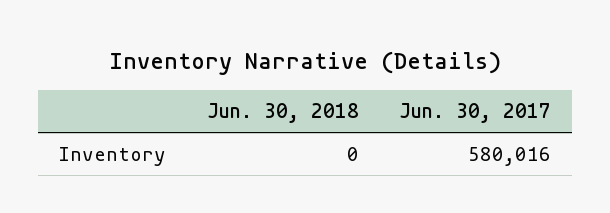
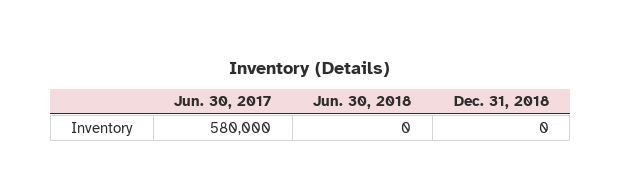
[108,51,501,76] Inventory Narrative (Details) -> [228,60,390,77] Inventory (Details)
none -> [453,96,549,110] Dec. 31, 2018
[468,147,552,167] 580,016 -> [210,121,272,135] 580,000

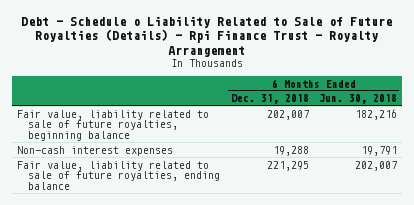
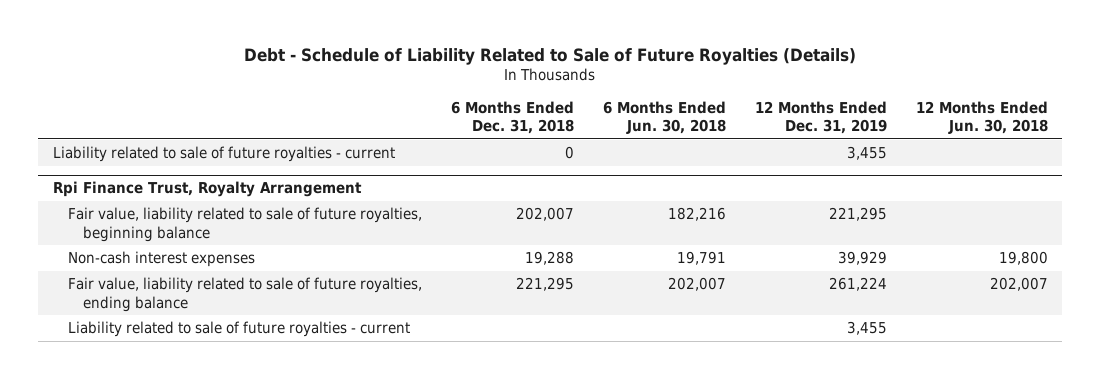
[20,16,392,57] Debt - Schedule o Liability Related to Sale of Future Royalties (Details) - Rpi Finance Trust - Royalty Arrangement -> [244,47,857,65] Debt - Schedule of Liability Related to Sale of Future Royalties (Details)
none -> [754,100,887,135] 12 Months Ended Dec. 31, 2019
none -> [915,100,1048,135] 12 Months Ended Jun. 30, 2018
none -> [52,146,395,163] Liability related to sale of future royalties - current
none -> [52,181,362,198] Rpi Finance Trust, Royalty Arrangement
none -> [67,321,410,338] Liability related to sale of future royalties - current

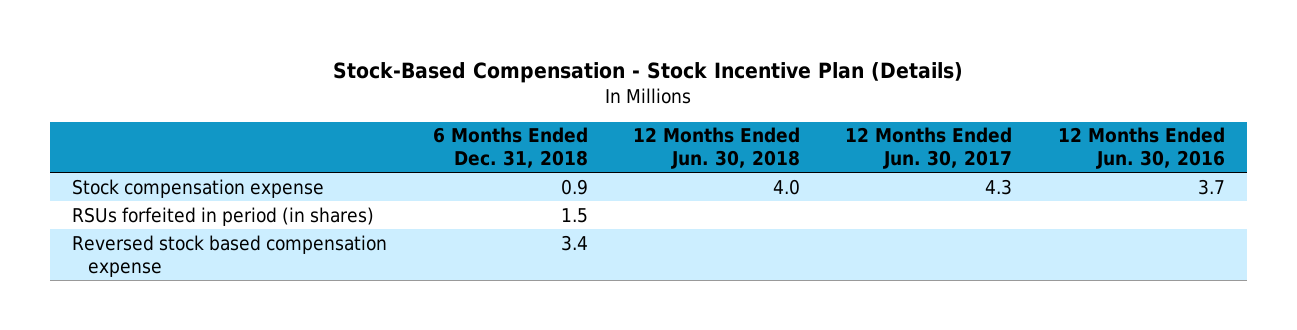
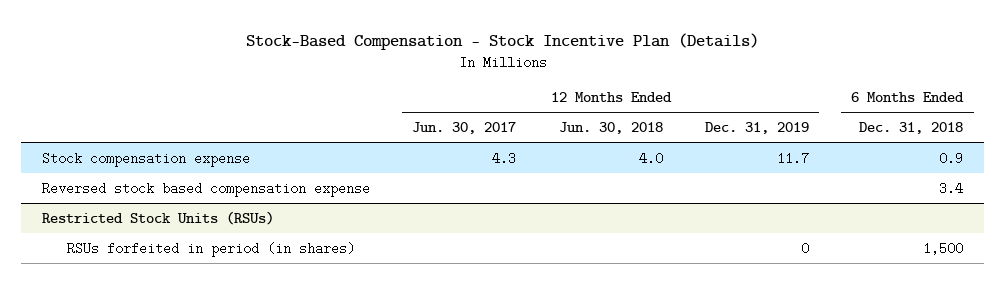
[1057,127,1225,170] 12 Months Ended Jun. 30, 2016 -> none
none -> [704,121,809,134] Dec. 31, 2019
[72,206,375,226] RSUs forfeited in period (in shares) -> none
none -> [42,210,275,225] Restricted Stock Units (RSUs)
none -> [67,241,356,257] RSUs forfeited in period (in shares)

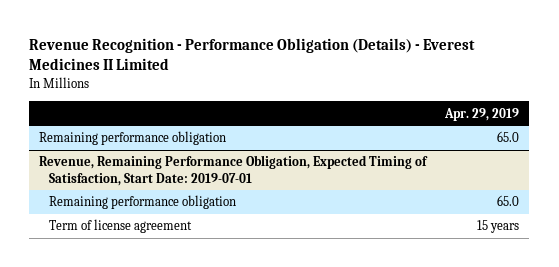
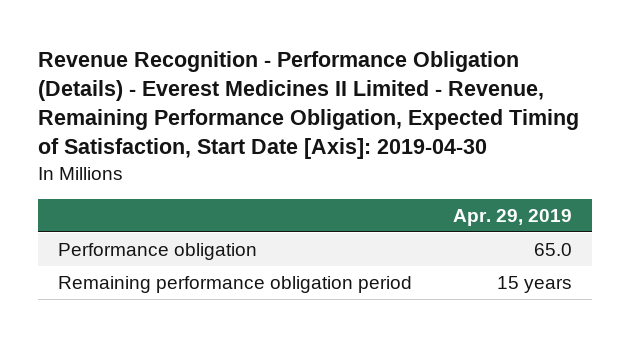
[29,37,476,71] Revenue Recognition - Performance Obligation (Details) - Everest Medicines II Limited -> [37,50,579,160] Revenue Recognition - Performance Obligation (Details) - Everest Medicines II Limited - Revenue, Remaining Performance Obligation, Expected Timing of Satisfaction, Start Date [Axis]: 2019-04-30
[39,155,429,186] Revenue, Remaining Performance Obligation, Expected Timing of Satisfaction, Start Date: 2019-07-01 -> none
[48,195,236,210] Remaining performance obligation -> none
[39,131,227,146] Remaining performance obligation -> [58,243,258,261] Performance obligation
[48,219,192,234] Term of license agreement -> [58,276,413,294] Remaining performance obligation period

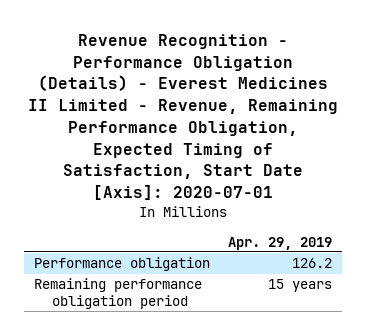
[37,50,579,160] Revenue Recognition - Performance Obligation (Details) - Everest Medicines II Limited - Revenue, Remaining Performance Obligation, Expected Timing of Satisfaction, Start Date [Axis]: 2019-04-30 -> [27,33,338,201] Revenue Recognition - Performance Obligation (Details) - Everest Medicines II Limited - Revenue, Remaining Performance Obligation, Expected Timing of Satisfaction, Start Date [Axis]: 2020-07-01
[533,243,572,257] 65.0 -> [292,258,333,269] 126.2

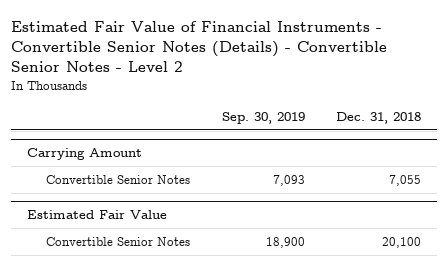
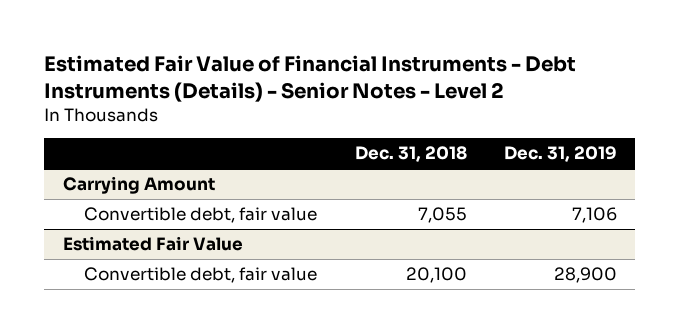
[11,20,388,73] Estimated Fair Value of Financial Instruments - Convertible Senior Notes (Details) - Convertible Senior Notes - Level 2 -> [44,55,577,102] Estimated Fair Value of Financial Instruments - Debt Instruments (Details) - Senior Notes - Level 2
[221,112,305,125] Sep. 30, 2019 -> none
none -> [503,146,617,163] Dec. 31, 2019
[46,174,191,184] Convertible Senior Notes -> [84,207,318,224] Convertible debt, fair value
[46,236,191,246] Convertible Senior Notes -> [84,267,318,284] Convertible debt, fair value

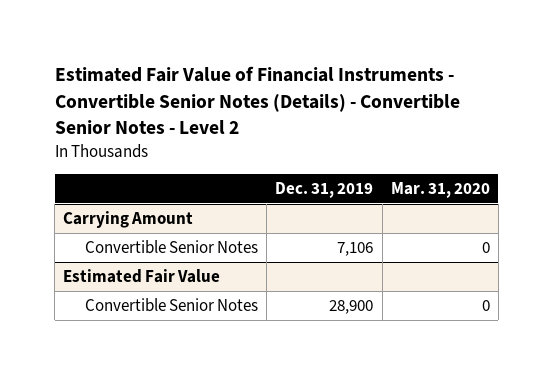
[44,55,577,102] Estimated Fair Value of Financial Instruments - Debt Instruments (Details) - Senior Notes - Level 2 -> [54,66,460,135] Estimated Fair Value of Financial Instruments - Convertible Senior Notes (Details) - Convertible Senior Notes - Level 2
[354,146,467,163] Dec. 31, 2018 -> none
none -> [390,182,490,199] Mar. 31, 2020
[84,207,318,224] Convertible debt, fair value -> [85,239,259,254] Convertible Senior Notes
[84,267,318,284] Convertible debt, fair value -> [85,297,259,312] Convertible Senior Notes

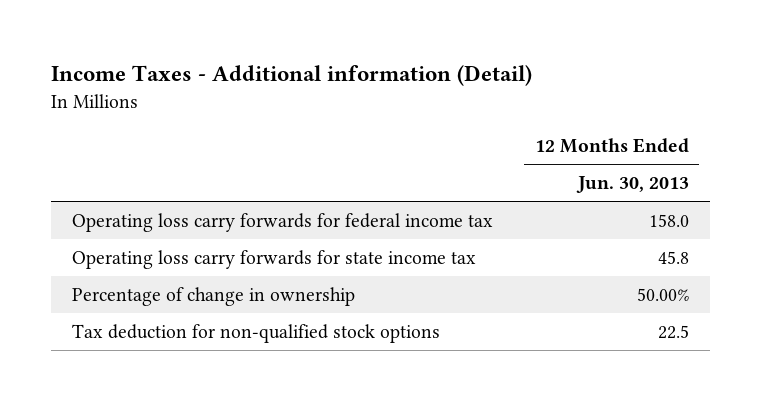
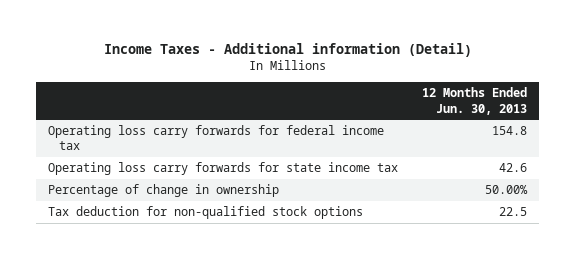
[648,213,689,227] 158.0 -> [492,126,528,136] 154.8
[657,250,689,264] 45.8 -> [499,163,528,173] 42.6

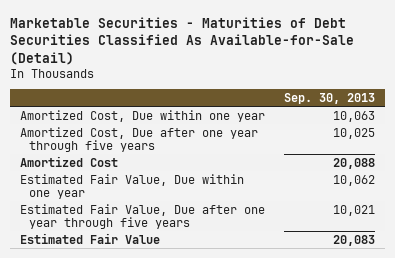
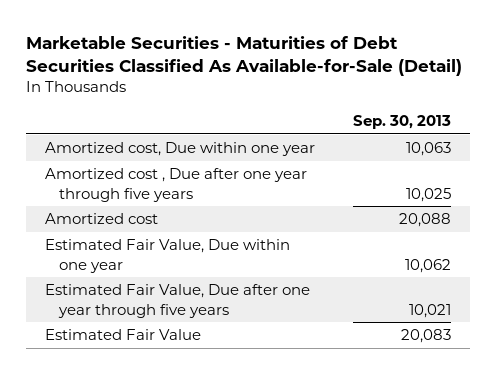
[19,109,265,122] Amortized Cost, Due within one year -> [44,142,315,157] Amortized cost, Due within one year
[19,126,258,152] Amortized Cost, Due after one year through five years -> [44,168,307,202] Amortized cost , Due after one year through five years
[19,155,118,167] Amortized Cost -> [44,213,158,225] Amortized cost

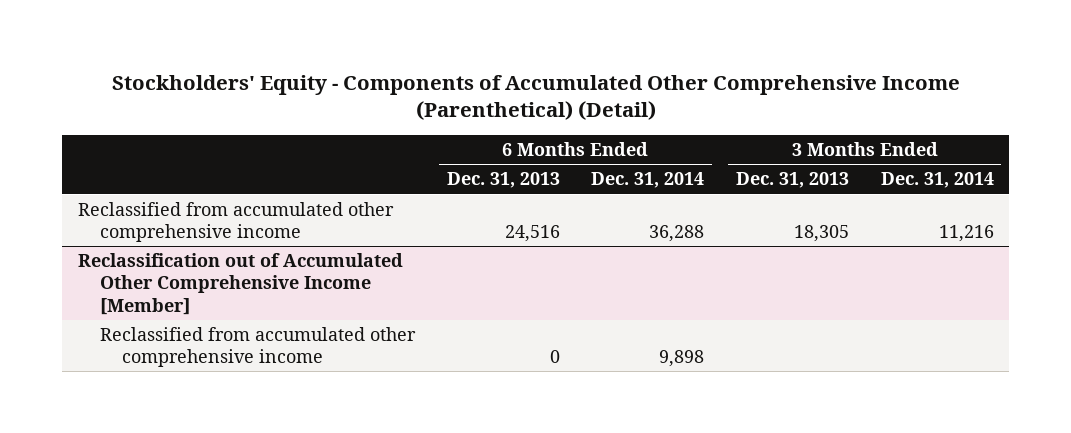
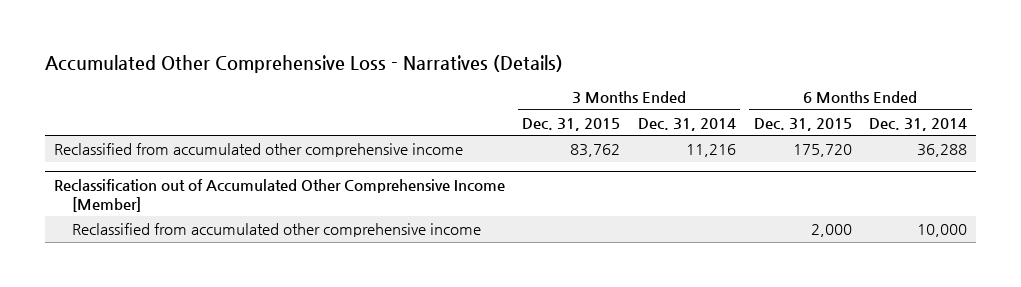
[111,74,960,121] Stockholders' Equity - Components of Accumulated Other Comprehensive Income (Parenthetical) (Detail) -> [44,54,563,73] Accumulated Other Comprehensive Loss - Narratives (Details)
[446,172,560,189] Dec. 31, 2013 -> none
[735,172,849,189] Dec. 31, 2013 -> none
none -> [522,117,621,131] Dec. 31, 2015
none -> [753,117,852,131] Dec. 31, 2015
[659,350,705,368] 9,898 -> [917,224,968,238] 10,000

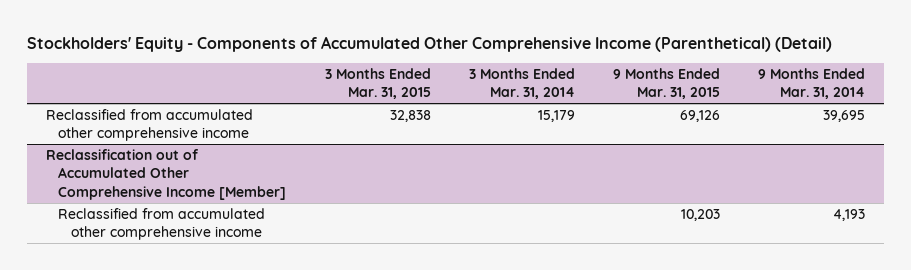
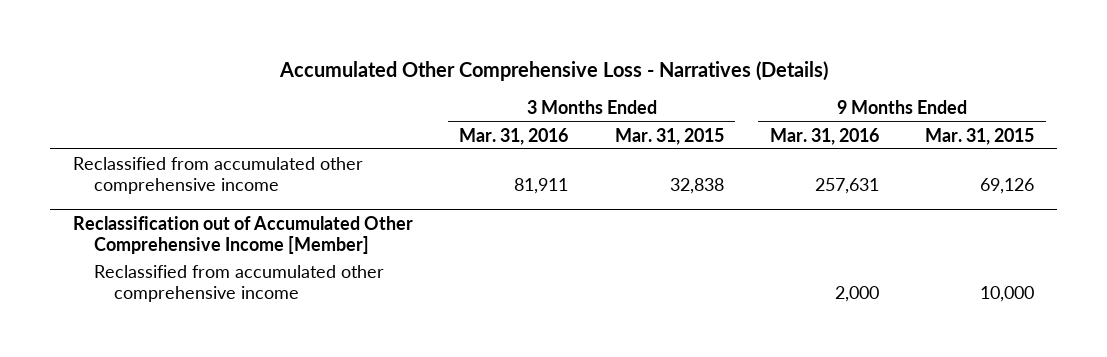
[27,35,833,52] Stockholders' Equity - Components of Accumulated Other Comprehensive Income (Parenthetical) (Detail) -> [278,60,828,81] Accumulated Other Comprehensive Loss - Narratives (Details)
[468,67,575,100] 3 Months Ended Mar. 31, 2014 -> none
[758,67,866,100] 9 Months Ended Mar. 31, 2014 -> none
none -> [459,127,569,145] Mar. 31, 2016
none -> [769,127,879,145] Mar. 31, 2016
[681,209,721,222] 10,203 -> [980,286,1035,303] 10,000

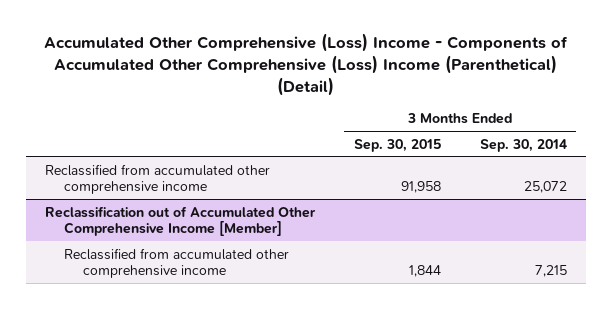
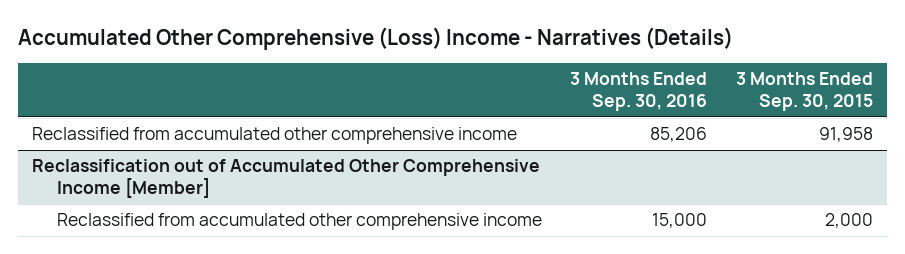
[43,32,568,96] Accumulated Other Comprehensive (Loss) Income - Components of Accumulated Other Comprehensive (Loss) Income (Parenthetical) (Detail) -> [17,27,733,51] Accumulated Other Comprehensive (Loss) Income - Narratives (Details)
[479,138,567,152] Sep. 30, 2014 -> none
none -> [570,72,708,112] 3 Months Ended Sep. 30, 2016
[408,264,441,277] 1,844 -> [824,213,873,229] 2,000

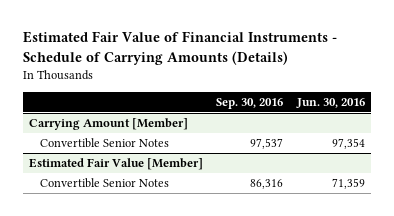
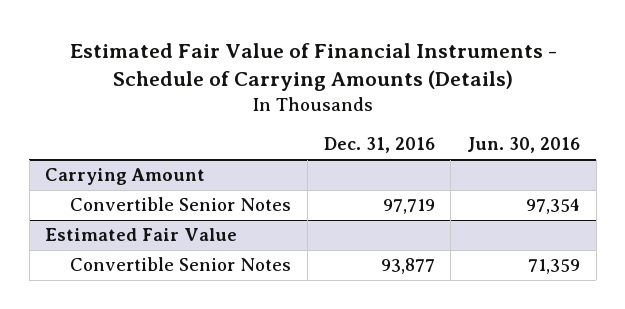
[216,97,284,109] Sep. 30, 2016 -> none
none -> [323,137,435,154] Dec. 31, 2016
[29,118,189,131] Carrying Amount [Member] -> [45,168,206,186] Carrying Amount
[29,158,204,171] Estimated Fair Value [Member] -> [45,228,238,242] Estimated Fair Value

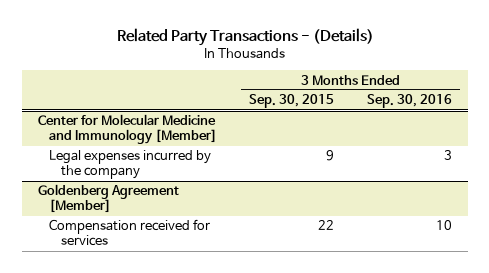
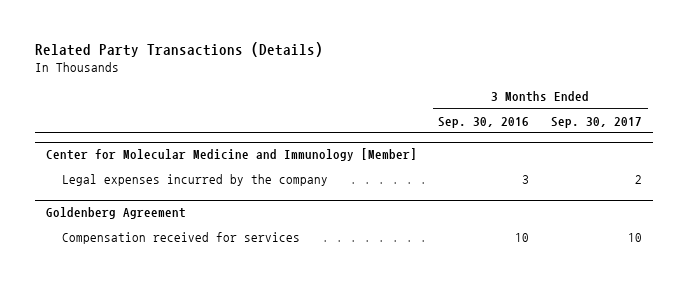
[116,27,374,46] Related Party Transactions - (Details) -> [34,42,323,58] Related Party Transactions (Details)
[249,94,335,109] Sep. 30, 2015 -> none
none -> [551,116,643,128] Sep. 30, 2017
[37,184,179,214] Goldenberg Agreement [Member] -> [45,207,186,220] Goldenberg Agreement

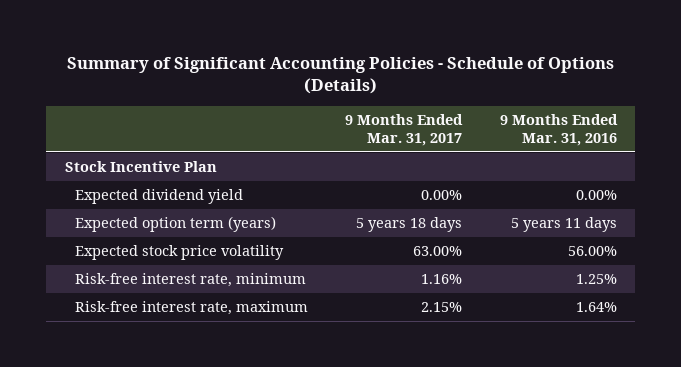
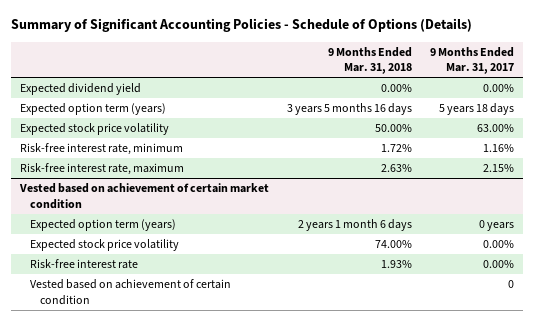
[499,114,618,146] 9 Months Ended Mar. 31, 2016 -> none
none -> [327,46,412,75] 9 Months Ended Mar. 31, 2018
[64,161,217,173] Stock Incentive Plan -> none
none -> [18,183,269,209] Vested based on achievement of certain market condition
none -> [29,219,176,232] Expected option term (years)
none -> [29,239,179,252] Expected stock price volatility
none -> [29,259,138,270] Risk-free interest rate
none -> [29,279,231,305] Vested based on achievement of certain condition

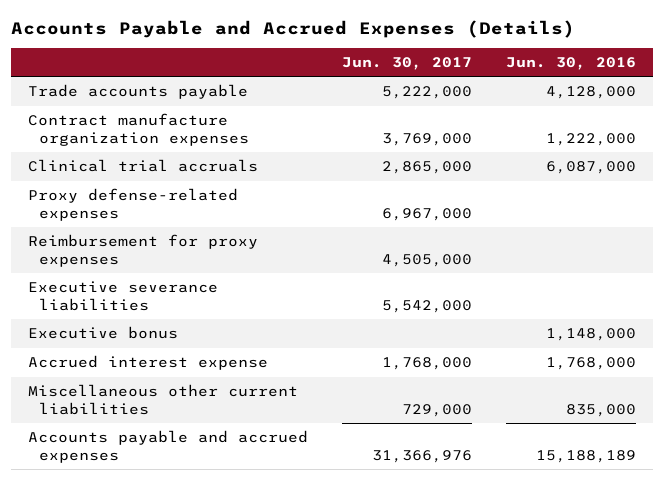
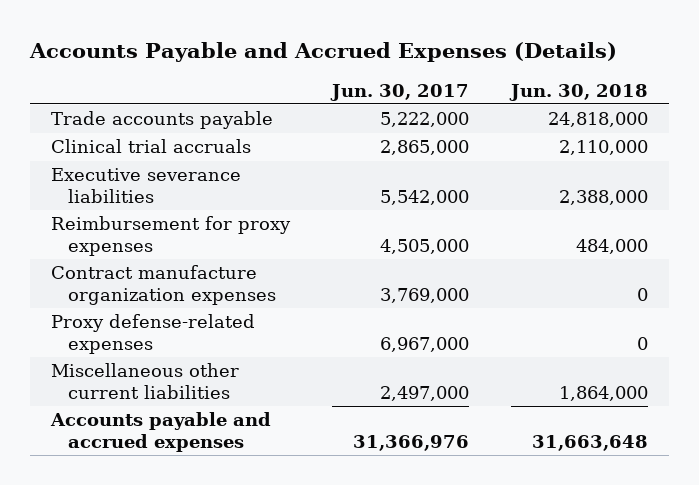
[506,57,637,71] Jun. 30, 2016 -> none
none -> [508,83,648,101] Jun. 30, 2018
[28,326,179,340] Executive bonus -> none
[28,355,269,371] Accrued interest expense -> none
[28,234,259,267] Reimbursement for proxy expenses -> [51,216,292,257] Reimbursement for proxy expenses
[28,113,250,146] Contract manufacture organization expenses -> [51,265,276,306] Contract manufacture organization expenses
[28,188,239,221] Proxy defense-related expenses -> [51,314,256,355] Proxy defense-related expenses
[402,403,473,417] 729,000 -> [379,386,469,402] 2,497,000

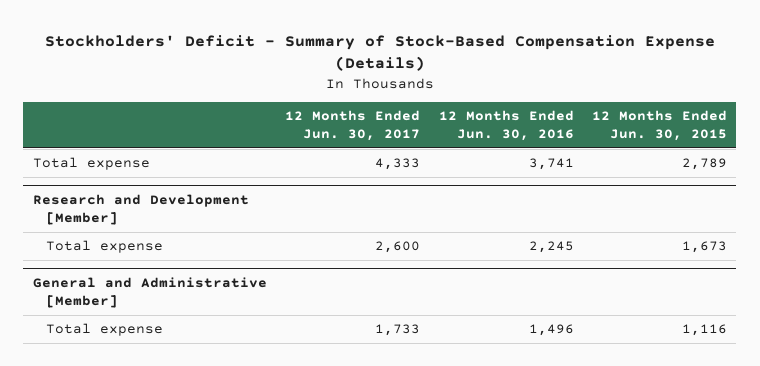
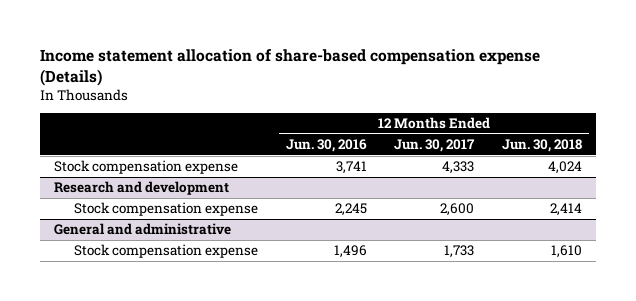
[44,34,715,72] Stockholders' Deficit - Summary of Stock-Based Compensation Expense (Details) -> [39,48,540,86] Income statement allocation of share-based compensation expense (Details)
[592,110,728,141] 12 Months Ended Jun. 30, 2015 -> none
none -> [501,139,582,153] Jun. 30, 2018
[32,157,150,171] Total expense -> [53,160,238,175] Stock compensation expense
[32,194,249,225] Research and Development [Member] -> [53,181,229,196] Research and development
[46,240,164,254] Total expense -> [73,202,258,217] Stock compensation expense
[32,277,267,308] General and Administrative [Member] -> [53,223,231,236] General and administrative
[46,323,164,337] Total expense -> [73,244,258,259] Stock compensation expense

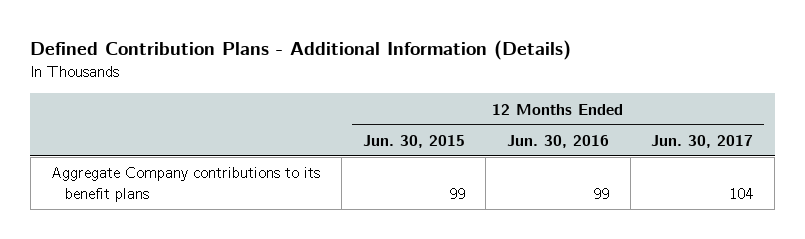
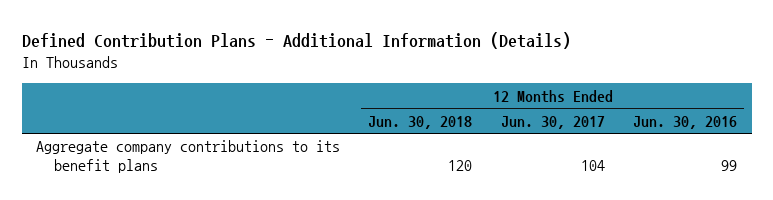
[362,134,465,148] Jun. 30, 2015 -> none
none -> [368,115,473,129] Jun. 30, 2018
[51,167,321,202] Aggregate Company contributions to its benefit plans -> [35,140,340,174] Aggregate company contributions to its benefit plans

